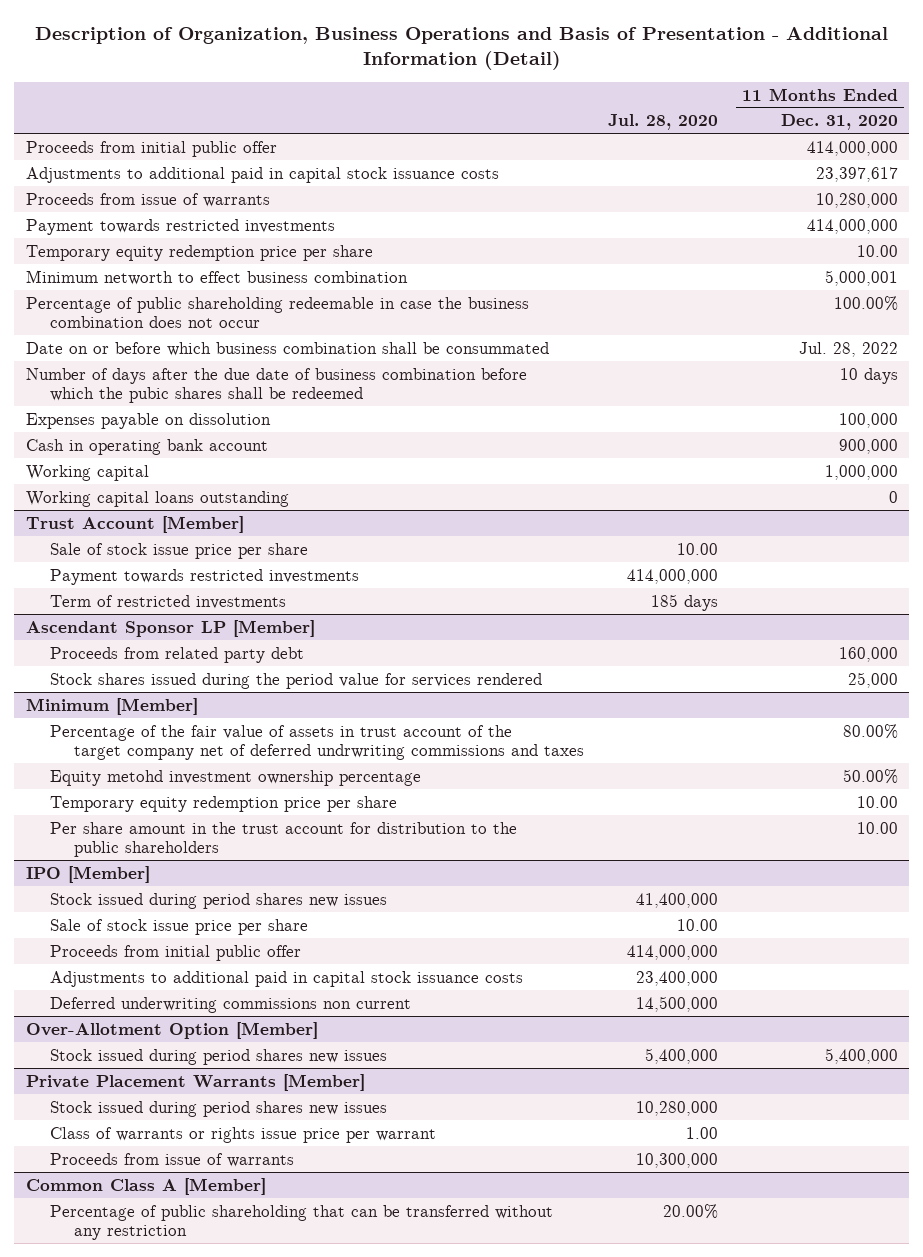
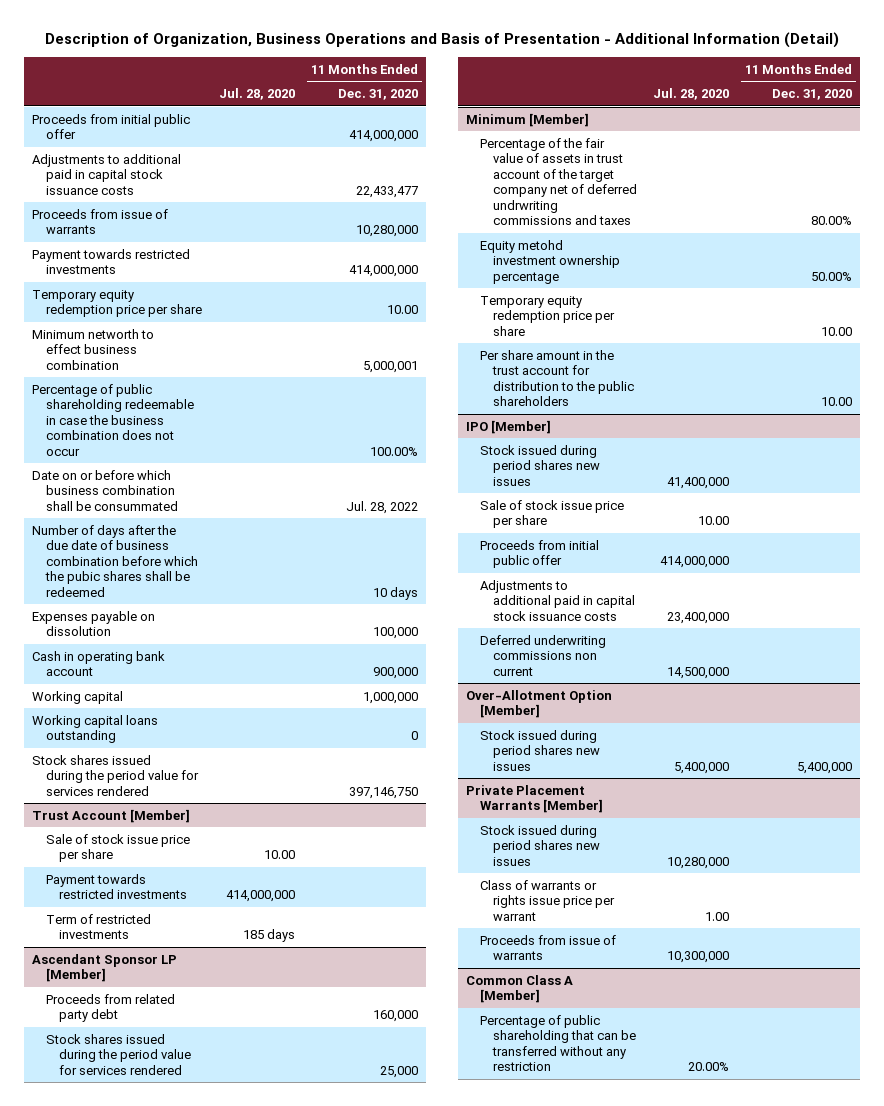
[815,166,898,182] 23,397,617 -> [356,185,419,198] 22,433,477
none -> [32,754,199,796] Stock shares issued during the period value for services rendered

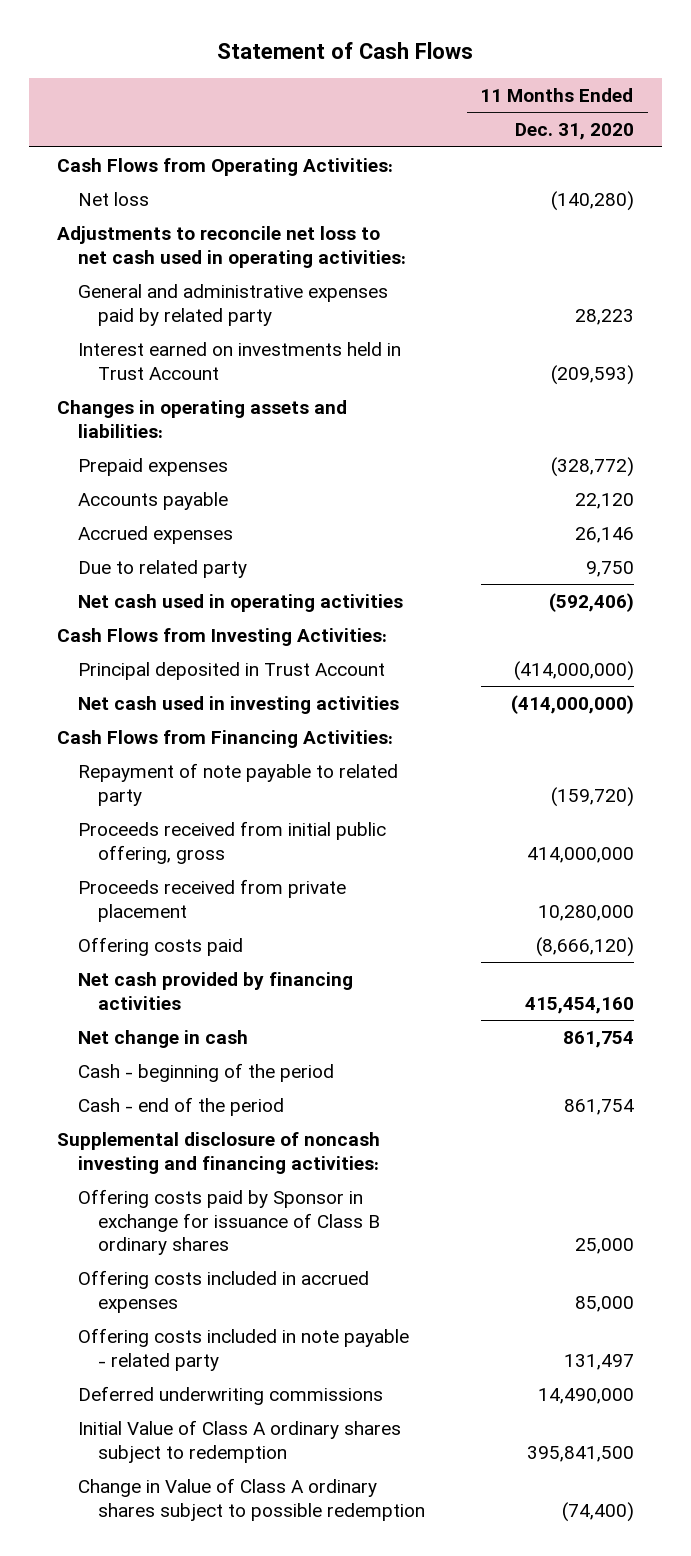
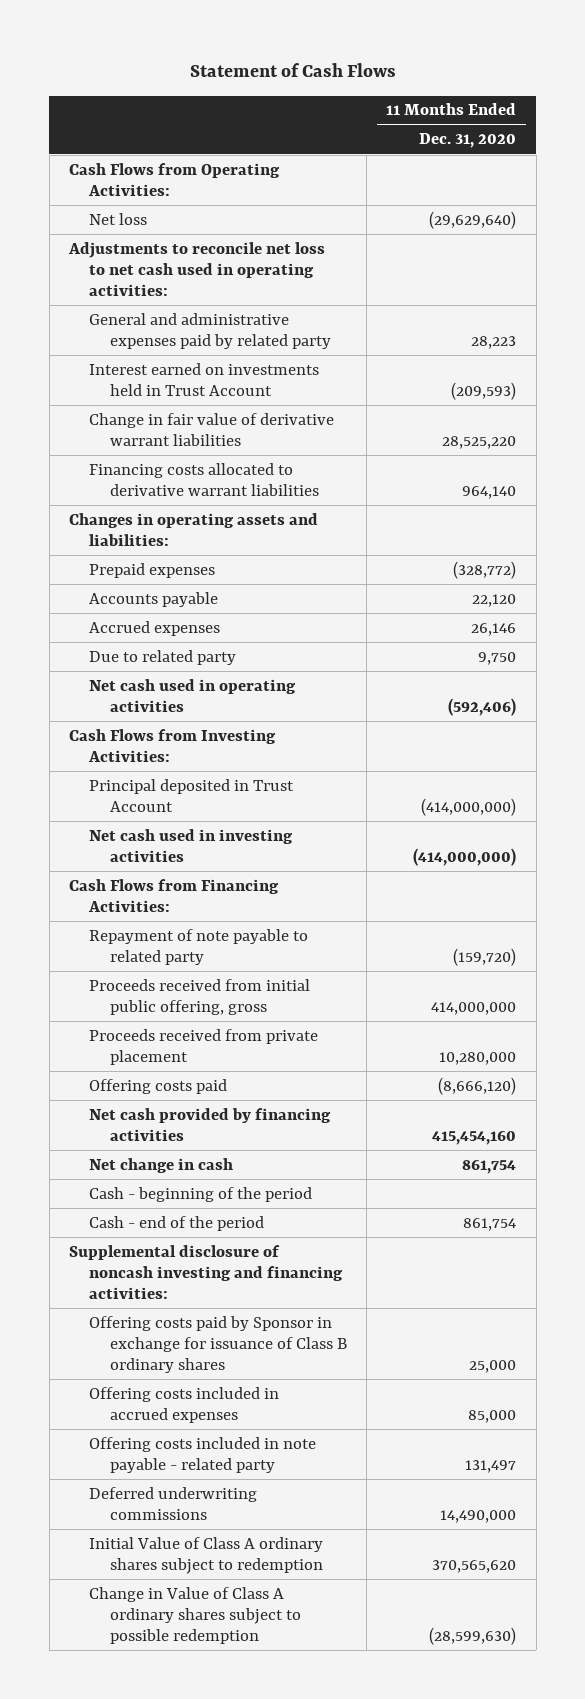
[550,190,634,211] (140,280) -> [429,210,517,229] (29,629,640)
none -> [89,412,335,446] Change in fair value of derivative warrant liabilities
none -> [89,462,320,496] Financing costs allocated to derivative warrant liabilities
[526,1445,634,1462] 395,841,500 -> [432,1559,517,1573] 370,565,620
[561,1501,634,1522] (74,400) -> [429,1627,517,1646] (28,599,630)

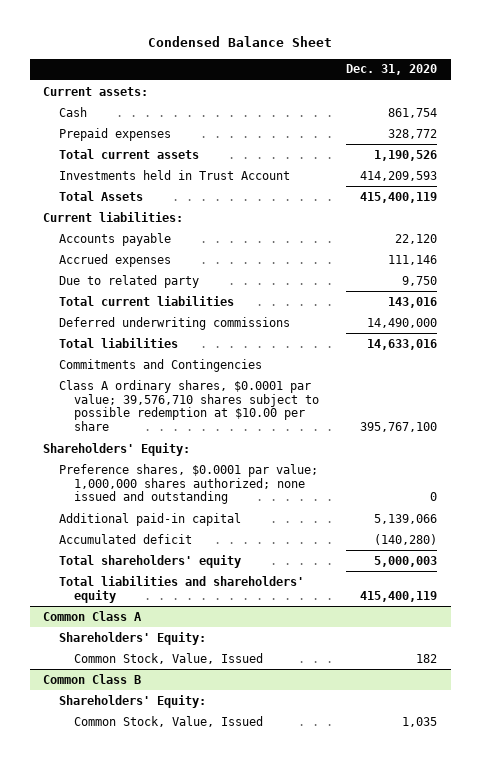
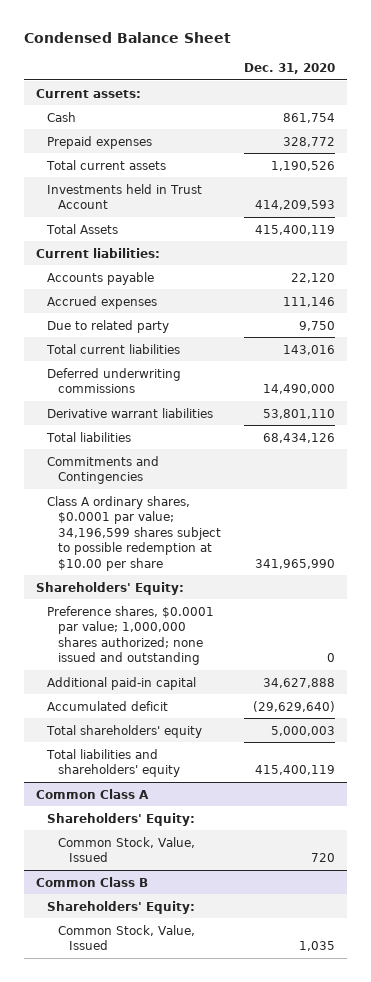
none -> [47,407,214,418] Derivative warrant liabilities
[367,338,438,350] 14,633,016 -> [263,432,336,443] 68,434,126
[58,379,320,432] Class A ordinary shares, $0.0001 par value; 39,576,710 shares subject to possible redemption at $10.00 per share -> [47,495,222,571] Class A ordinary shares, $0.0001 par value; 34,196,599 shares subject to possible redemption at $10.00 per share
[360,422,438,433] 395,767,100 -> [255,558,336,569] 341,965,990
[374,513,438,524] 5,139,066 -> [263,677,336,688] 34,627,888
[374,533,438,545] (140,280) -> [253,700,336,712] (29,629,640)
[416,653,438,663] 182 -> [311,853,336,863] 720

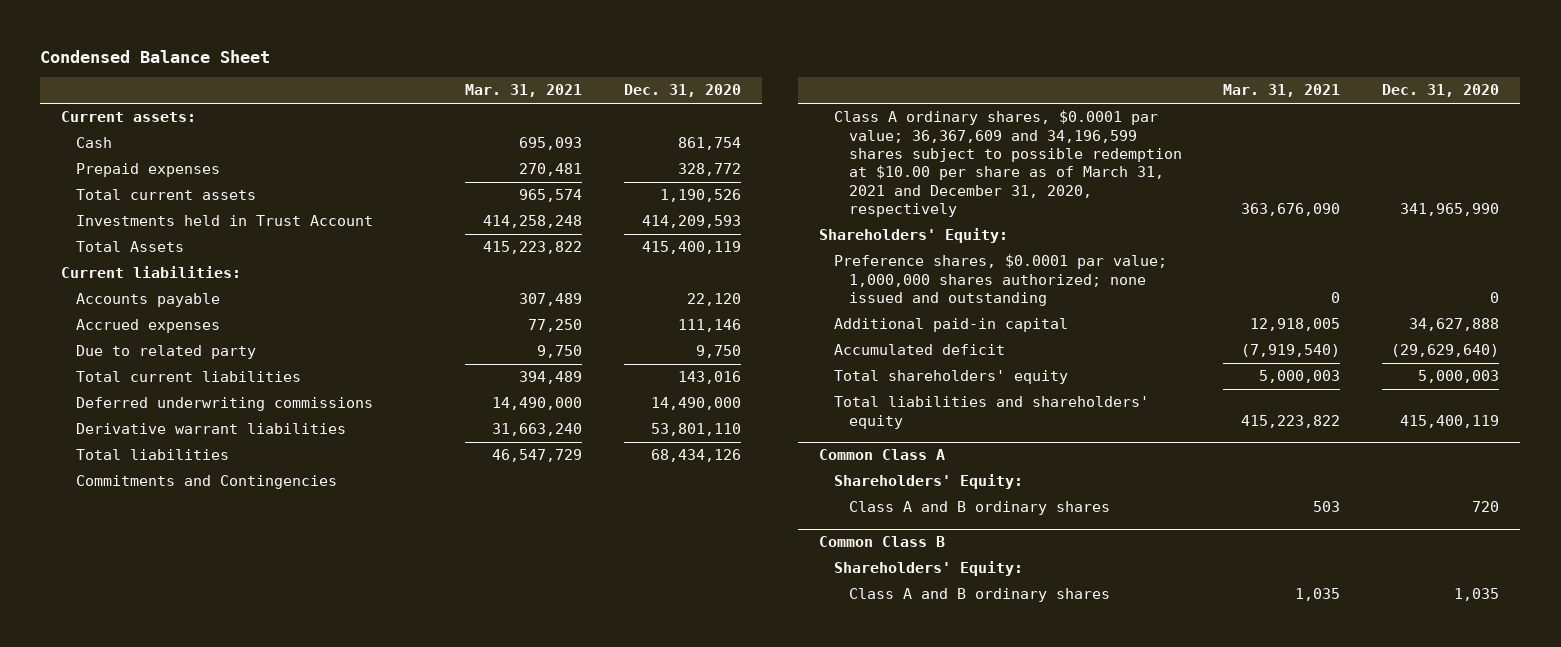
none -> [465,84,583,98] Mar. 31, 2021
[47,495,222,571] Class A ordinary shares, $0.0001 par value; 34,196,599 shares subject to possible redemption at $10.00 per share -> [833,110,1182,217] Class A ordinary shares, $0.0001 par value; 36,367,609 and 34,196,599 shares subject to possible redemption at $10.00 per share as of March 31, 2021 and December 31, 2020, respectively
[58,836,196,863] Common Stock, Value, Issued -> [848,501,1110,516] Class A and B ordinary shares
[58,924,196,951] Common Stock, Value, Issued -> [848,588,1110,603] Class A and B ordinary shares

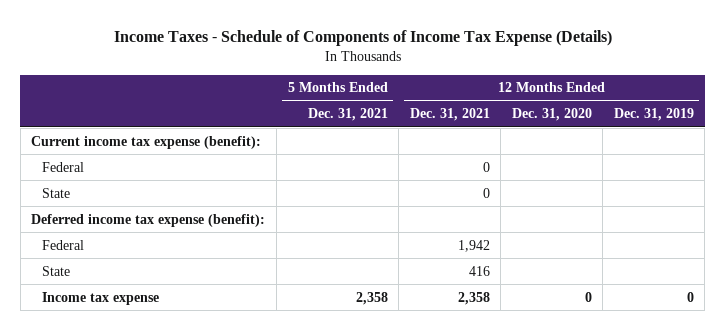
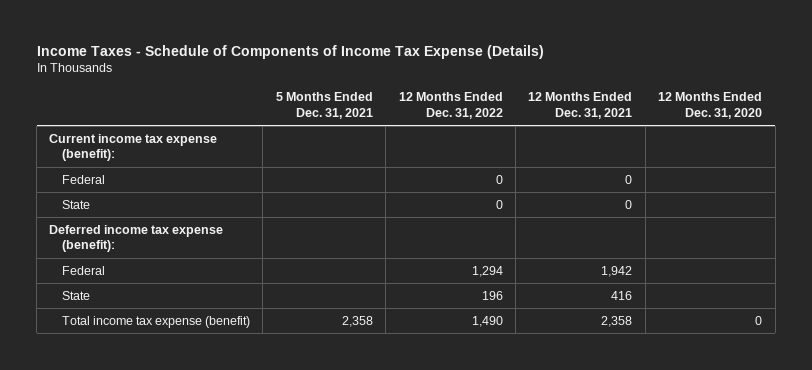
[613,108,694,122] Dec. 31, 2019 -> none
none -> [398,92,503,119] 12 Months Ended Dec. 31, 2022
[42,291,160,305] Income tax expense -> [62,315,251,328] Total income tax expense (benefit)

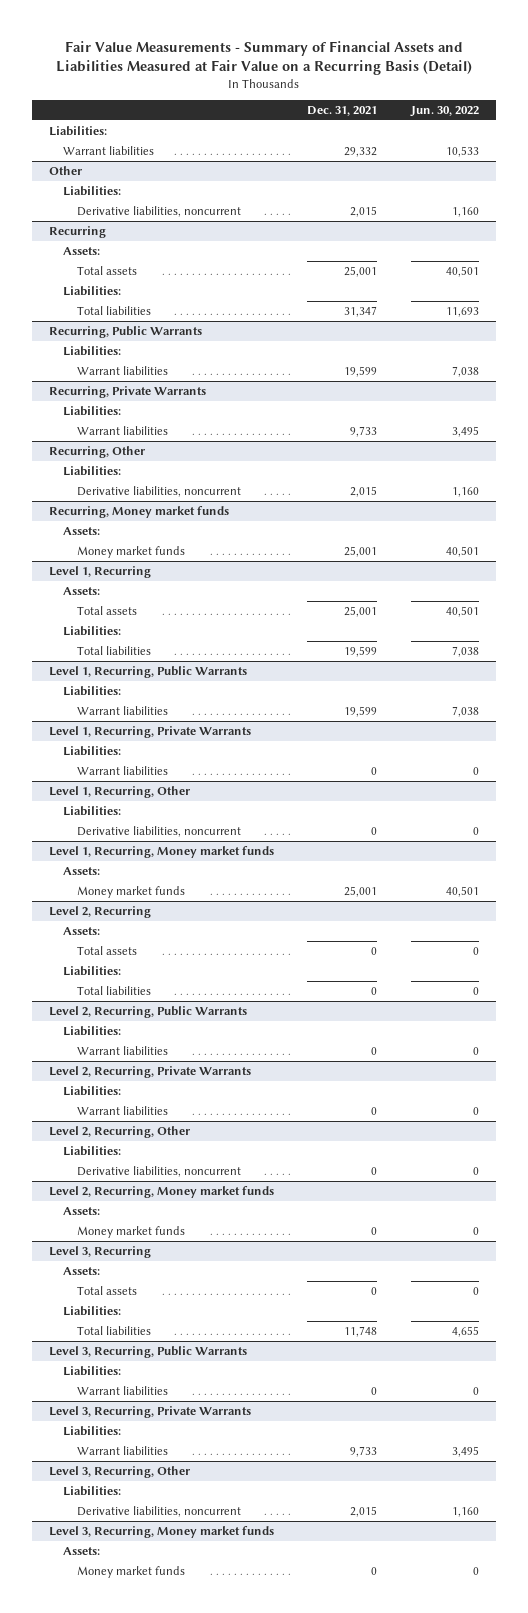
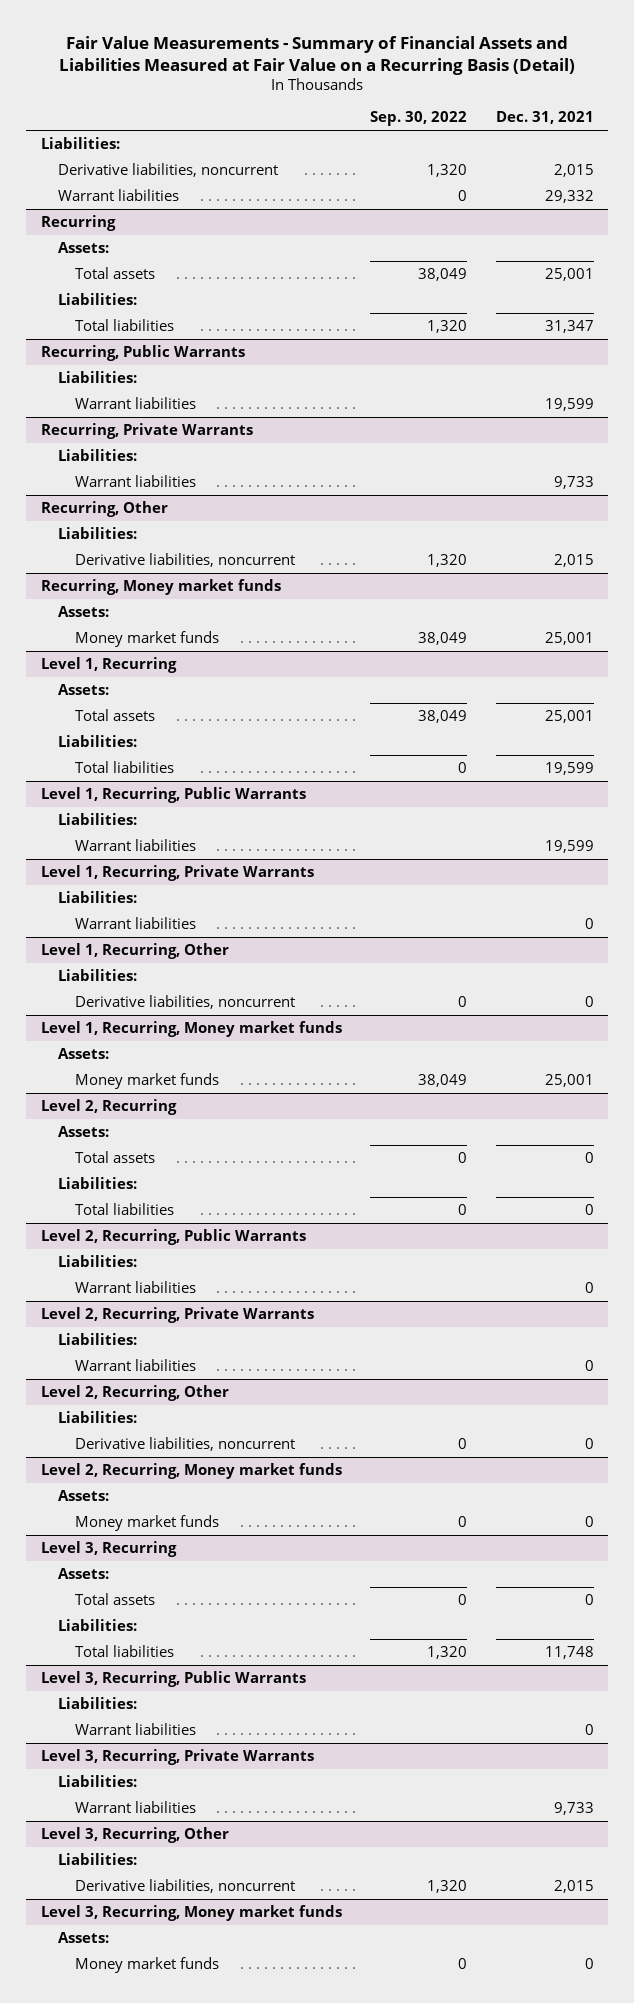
[409,106,479,118] Jun. 30, 2022 -> none
none -> [370,111,468,127] Sep. 30, 2022
[49,165,83,175] Other -> none
[62,185,121,196] Liabilities: -> none
[62,145,154,155] Warrant liabilities -> [57,188,179,201] Warrant liabilities

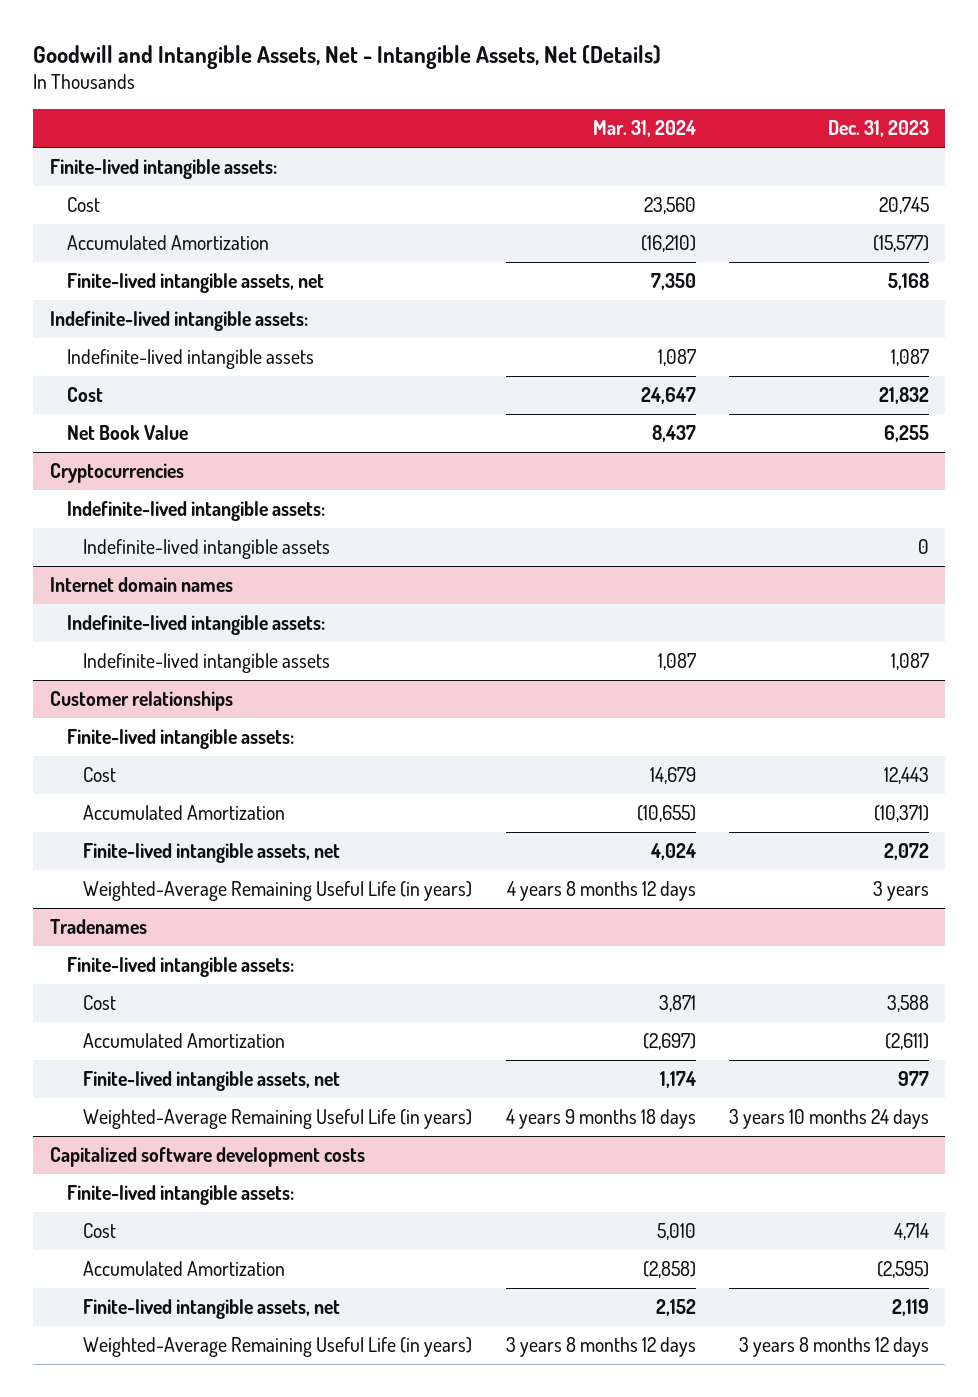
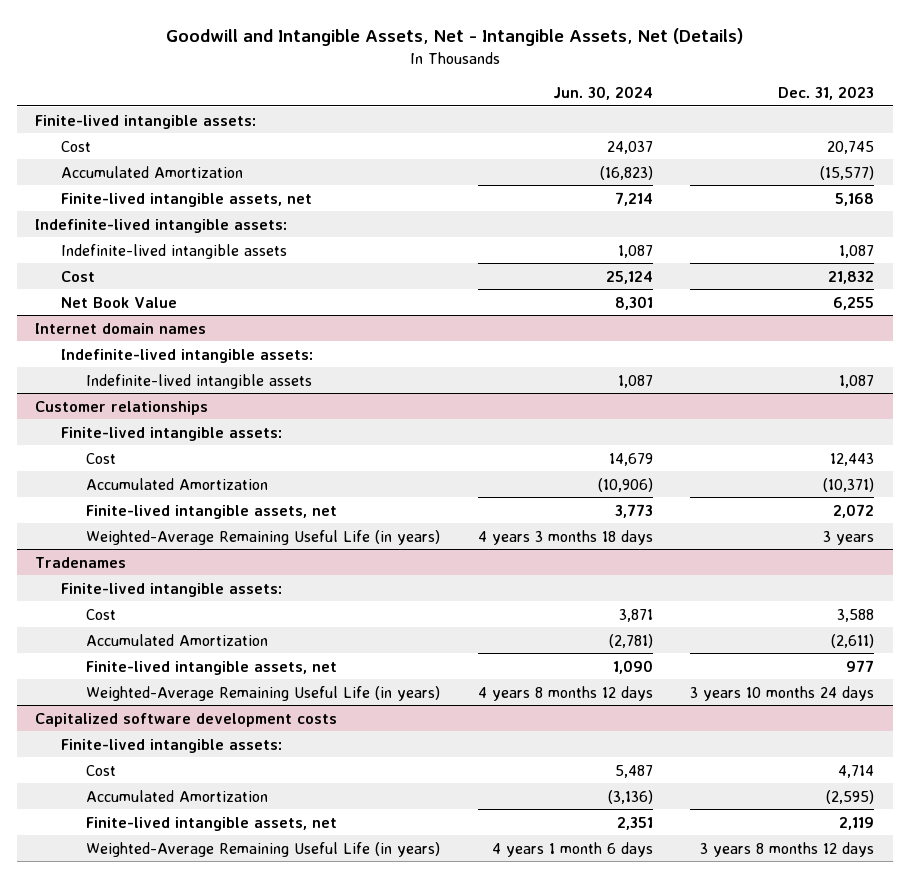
[592,120,696,138] Mar. 31, 2024 -> none
none -> [552,86,653,101] Jun. 30, 2024
[49,463,184,484] Cryptocurrencies -> none
[66,501,325,522] Indefinite-lived intangible assets: -> none
[83,539,331,560] Indefinite-lived intangible assets -> none

